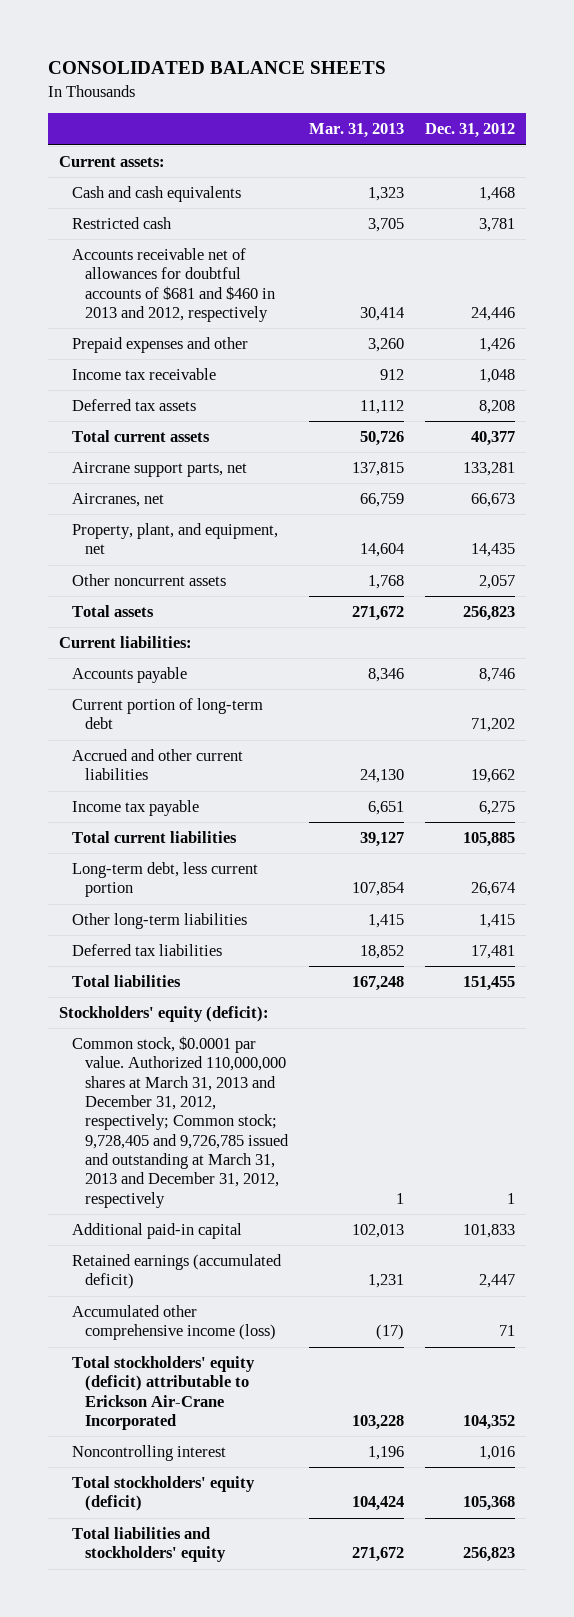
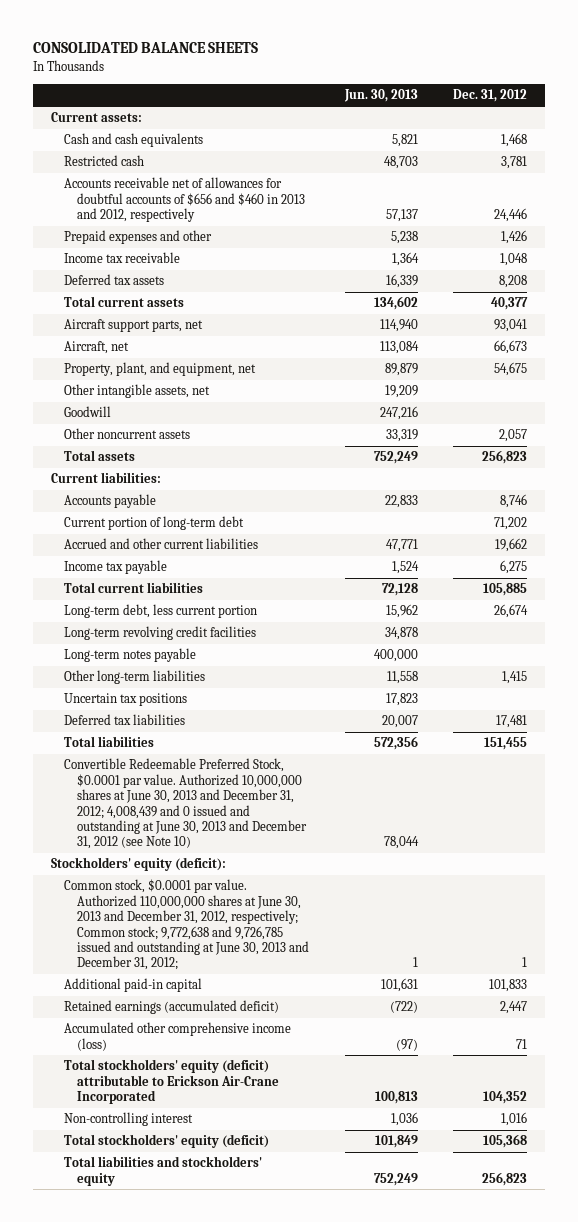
[309,123,405,139] Mar. 31, 2013 -> none
none -> [343,89,418,103] Jun. 30, 2013
[72,248,276,323] Accounts receivable net of allowances for doubtful accounts of $681 and $460 in 2013 and 2012, respectively -> [64,177,306,223] Accounts receivable net of allowances for doubtful accounts of $656 and $460 in 2013 and 2012, respectively
[72,462,248,478] Aircrane support parts, net -> [64,319,204,333] Aircraft support parts, net
[463,462,516,477] 133,281 -> [494,319,528,333] 93,041
[72,493,165,508] Aircranes, net -> [64,341,130,355] Aircraft, net
[471,543,516,558] 14,435 -> [494,362,528,377] 54,675
none -> [64,384,211,399] Other intangible assets, net
none -> [64,406,112,418] Goodwill
none -> [64,626,257,641] Long-term revolving credit facilities
none -> [64,648,197,663] Long-term notes payable
none -> [64,693,188,707] Uncertain tax positions
none -> [64,758,308,850] Convertible Redeemable Preferred Stock, $0.0001 par value. Authorized 10,000,000 shares at June 30, 2013 and December 31, 2012; 4,008,439 and 0 issued and outstanding at June 30, 2013 and December 31, 2012 (see Note 10)
[72,1036,290,1208] Common stock, $0.0001 par value. Authorized 110,000,000 shares at March 31, 2013 and December 31, 2012, respectively; Common stock; 9,728,405 and 9,726,785 issued and outstanding at March 31, 2013 and December 31, 2012, respectively -> [64,879,310,971] Common stock, $0.0001 par value. Authorized 110,000,000 shares at June 30, 2013 and December 31, 2012, respectively; Common stock; 9,772,638 and 9,726,785 issued and outstanding at June 30, 2013 and December 31, 2012;
[72,1445,227,1462] Noncontrolling interest -> [64,1112,194,1127] Non-controlling interest

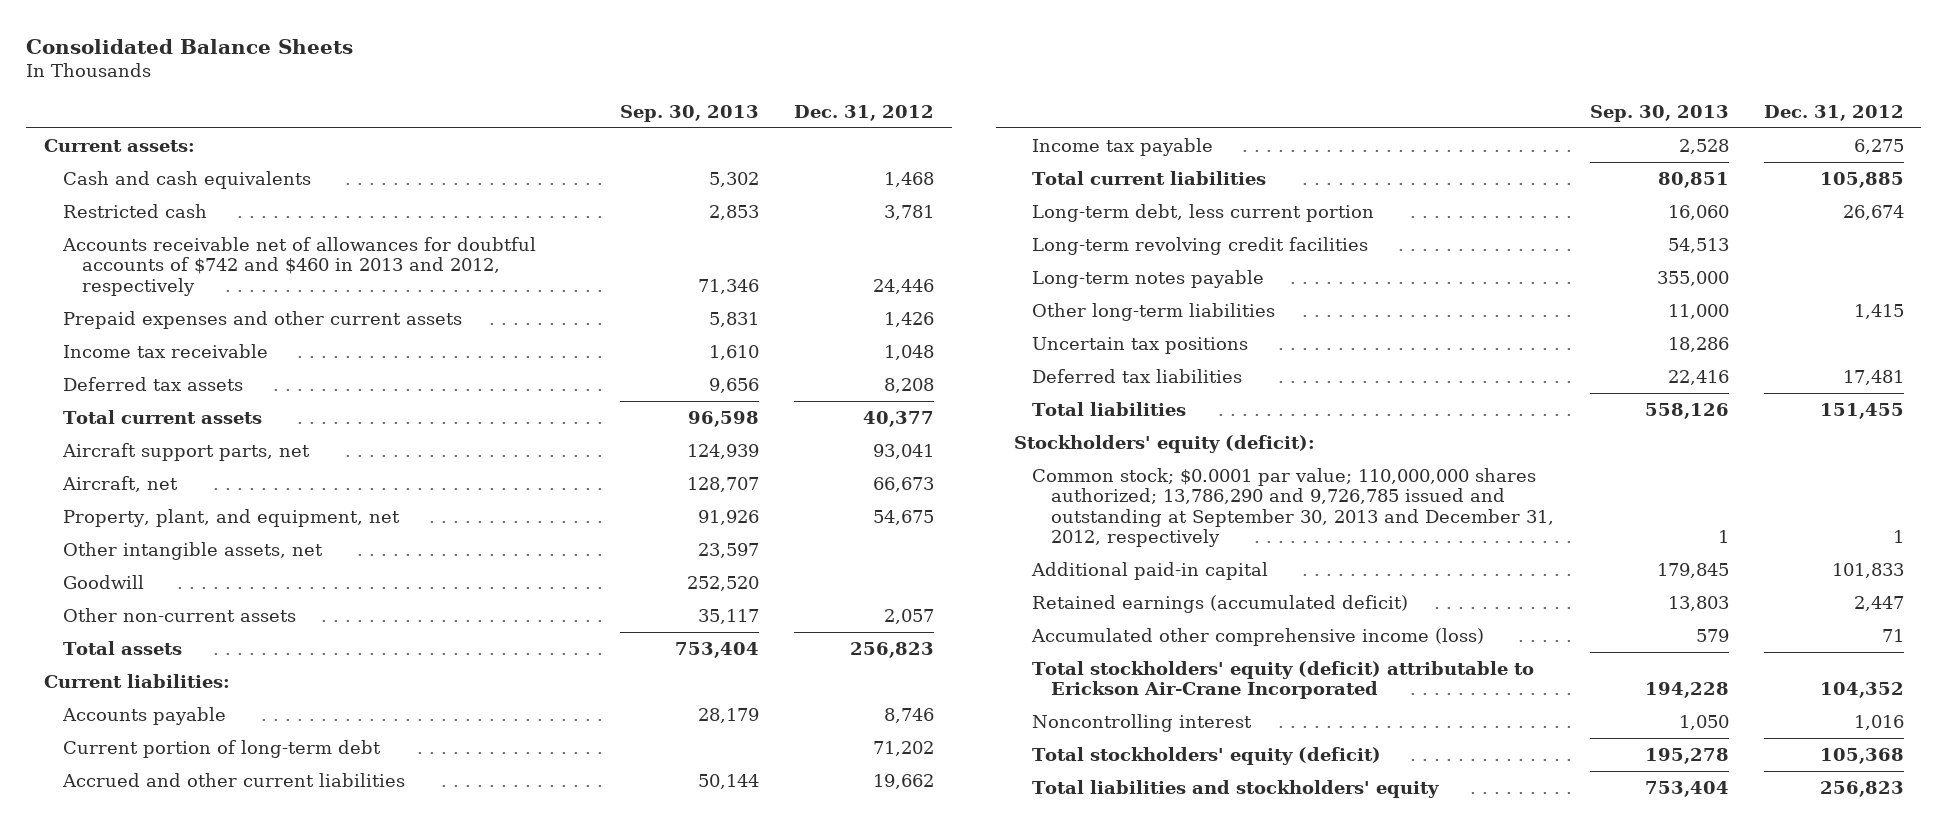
[33,42,259,54] CONSOLIDATED BALANCE SHEETS -> [26,38,354,54] Consolidated Balance Sheets
[343,89,418,103] Jun. 30, 2013 -> none
none -> [620,104,760,122] Sep. 30, 2013
[64,177,306,223] Accounts receivable net of allowances for doubtful accounts of $656 and $460 in 2013 and 2012, respectively -> [62,236,537,296] Accounts receivable net of allowances for doubtful accounts of $742 and $460 in 2013 and 2012, respectively
[64,230,213,245] Prepaid expenses and other -> [63,310,463,329] Prepaid expenses and other current assets
[64,428,191,440] Other noncurrent assets -> [63,607,297,622] Other non-current assets
[64,758,308,850] Convertible Redeemable Preferred Stock, $0.0001 par value. Authorized 10,000,000 shares at June 30, 2013 and December 31, 2012; 4,008,439 and 0 issued and outstanding at June 30, 2013 and December 31, 2012 (see Note 10) -> none
[64,879,310,971] Common stock, $0.0001 par value. Authorized 110,000,000 shares at June 30, 2013 and December 31, 2012, respectively; Common stock; 9,772,638 and 9,726,785 issued and outstanding at June 30, 2013 and December 31, 2012; -> [1032,467,1555,548] Common stock; $0.0001 par value; 110,000,000 shares authorized; 13,786,290 and 9,726,785 issued and outstanding at September 30, 2013 and December 31, 2012, respectively
[64,1112,194,1127] Non-controlling interest -> [1032,713,1253,732] Noncontrolling interest

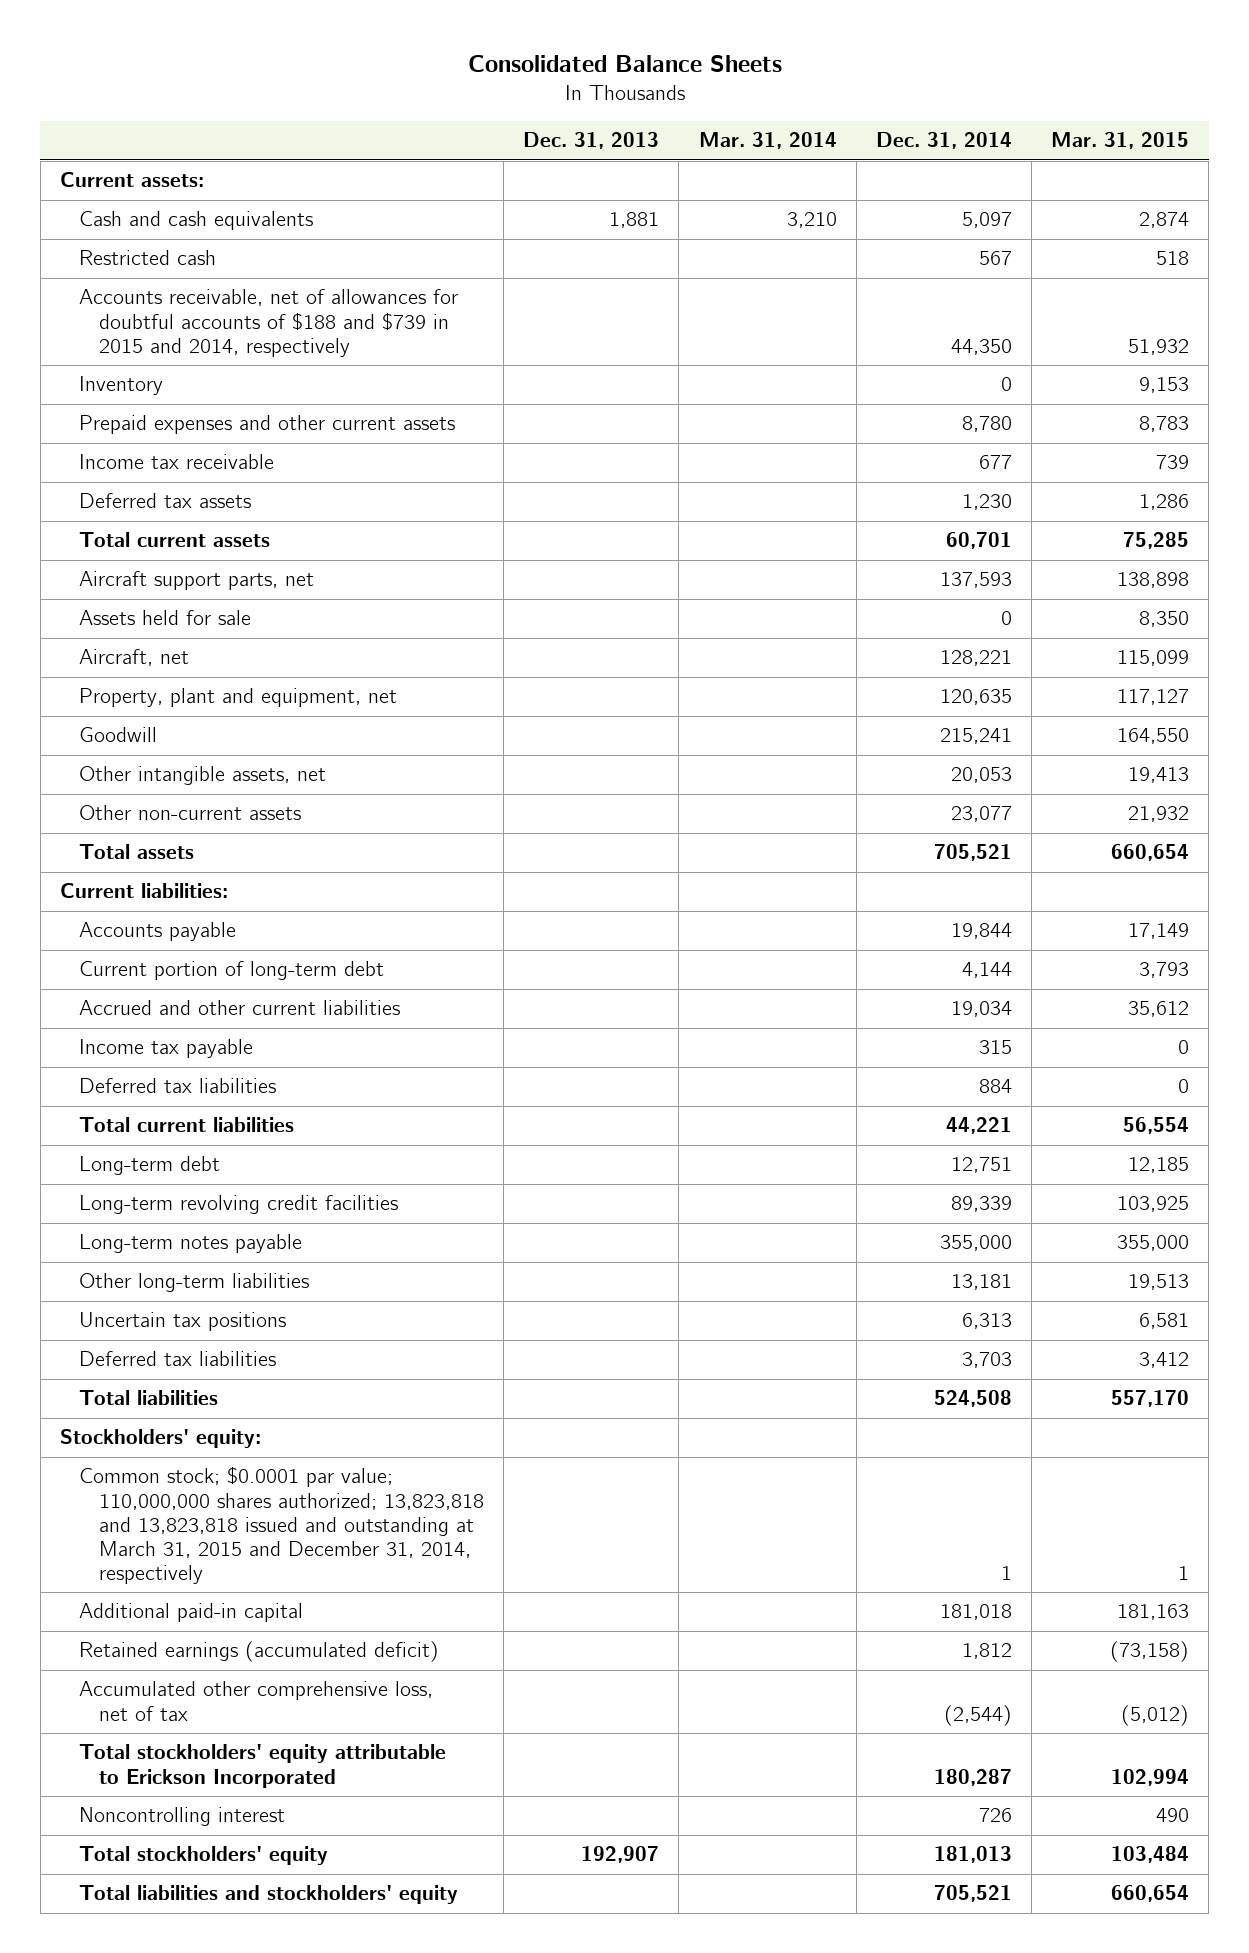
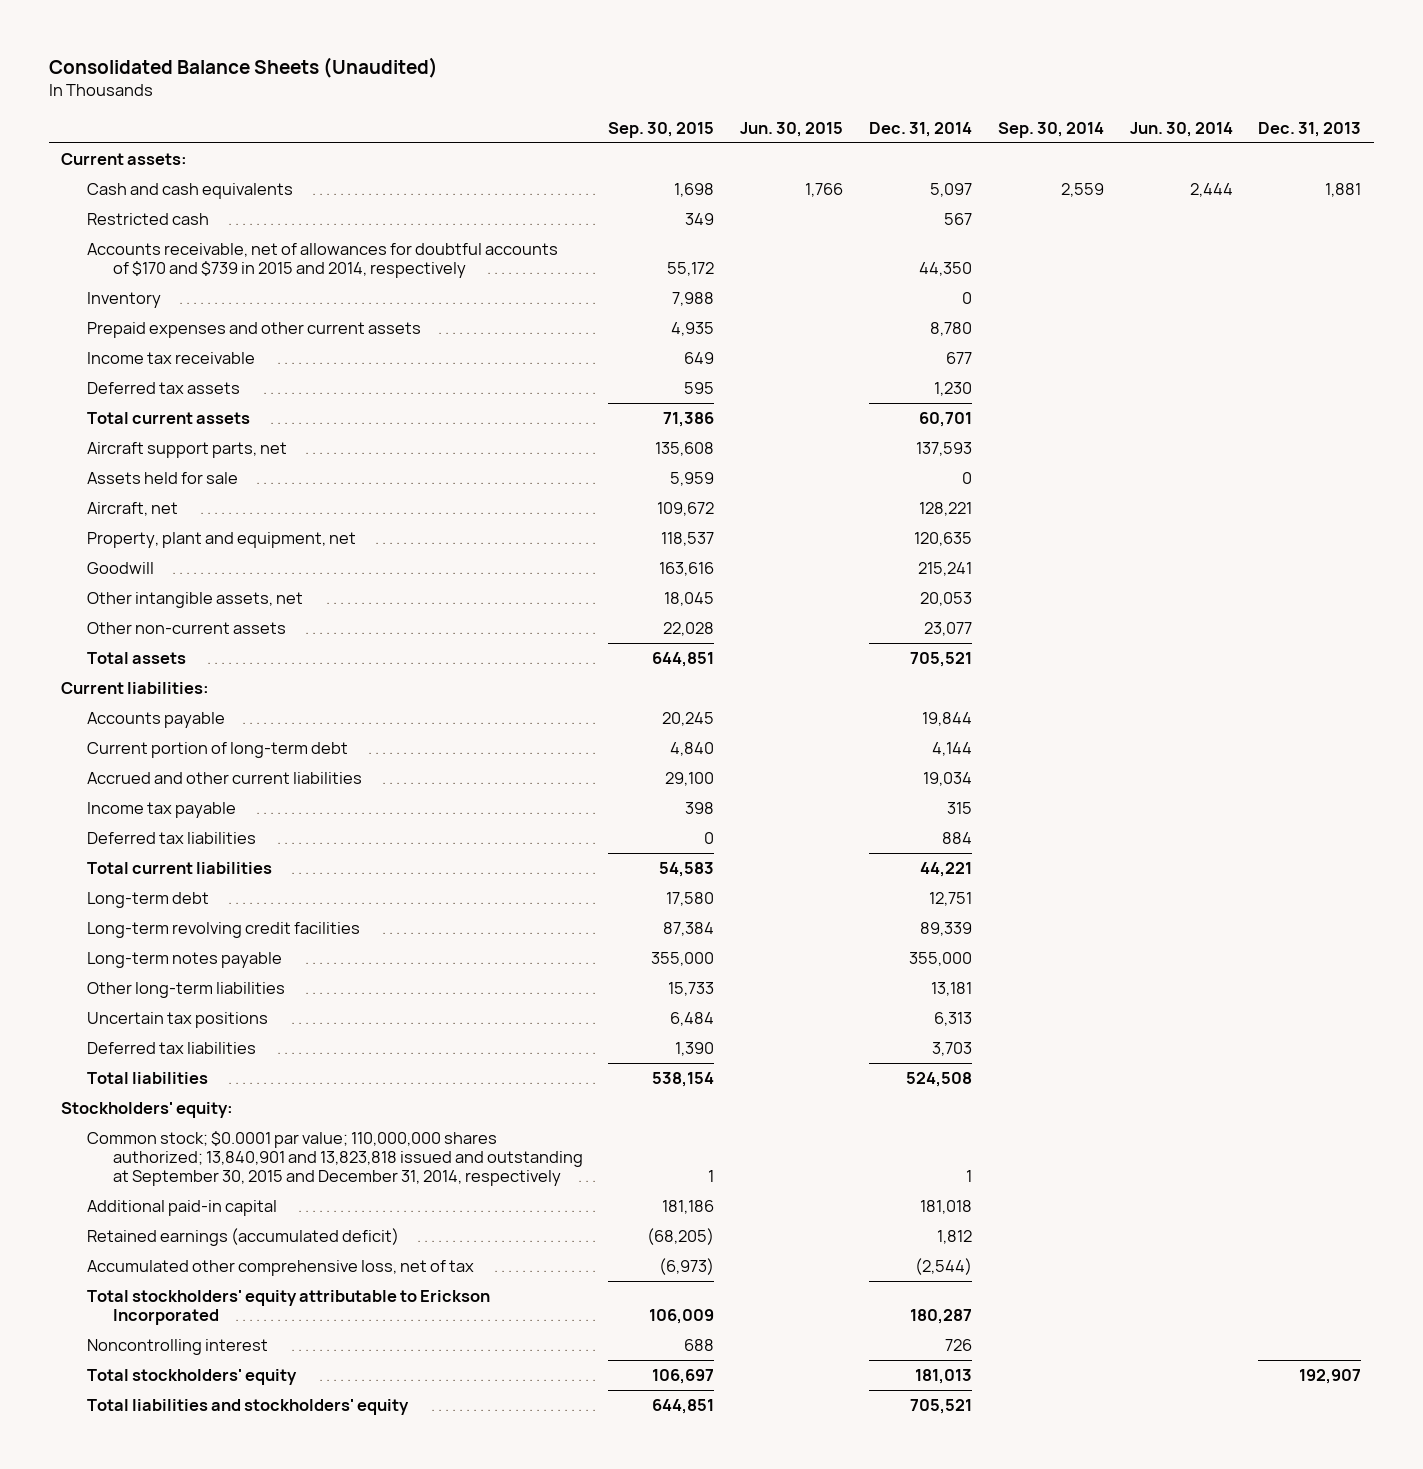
[467,55,782,73] Consolidated Balance Sheets -> [48,57,438,79] Consolidated Balance Sheets (Unaudited)
[698,132,837,150] Mar. 31, 2014 -> none
[1051,132,1190,150] Mar. 31, 2015 -> none
none -> [608,121,715,138] Sep. 30, 2015
none -> [740,121,844,137] Jun. 30, 2015
none -> [997,121,1104,138] Sep. 30, 2014
none -> [1129,121,1233,137] Jun. 30, 2014
[79,289,459,357] Accounts receivable, net of allowances for doubtful accounts of $188 and $739 in 2015 and 2014, respectively -> [87,242,559,279] Accounts receivable, net of allowances for doubtful accounts of $170 and $739 in 2015 and 2014, respectively
[79,1466,484,1584] Common stock; $0.0001 par value; 110,000,000 shares authorized; 13,823,818 and 13,823,818 issued and outstanding at March 31, 2015 and December 31, 2014, respectively -> [87,1130,583,1187] Common stock; $0.0001 par value; 110,000,000 shares authorized; 13,840,901 and 13,823,818 issued and outstanding at September 30, 2015 and December 31, 2014, respectively

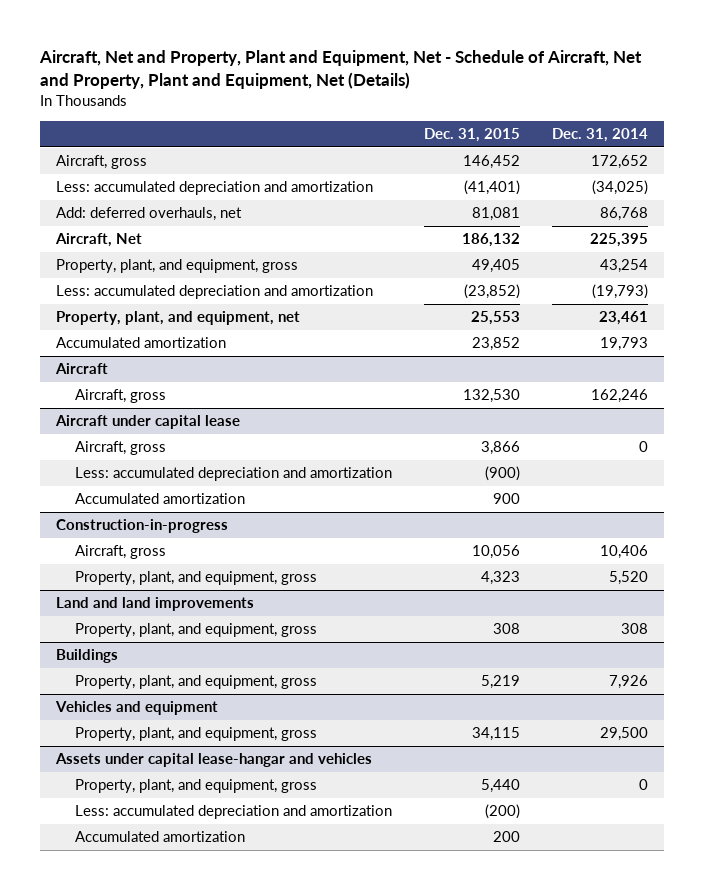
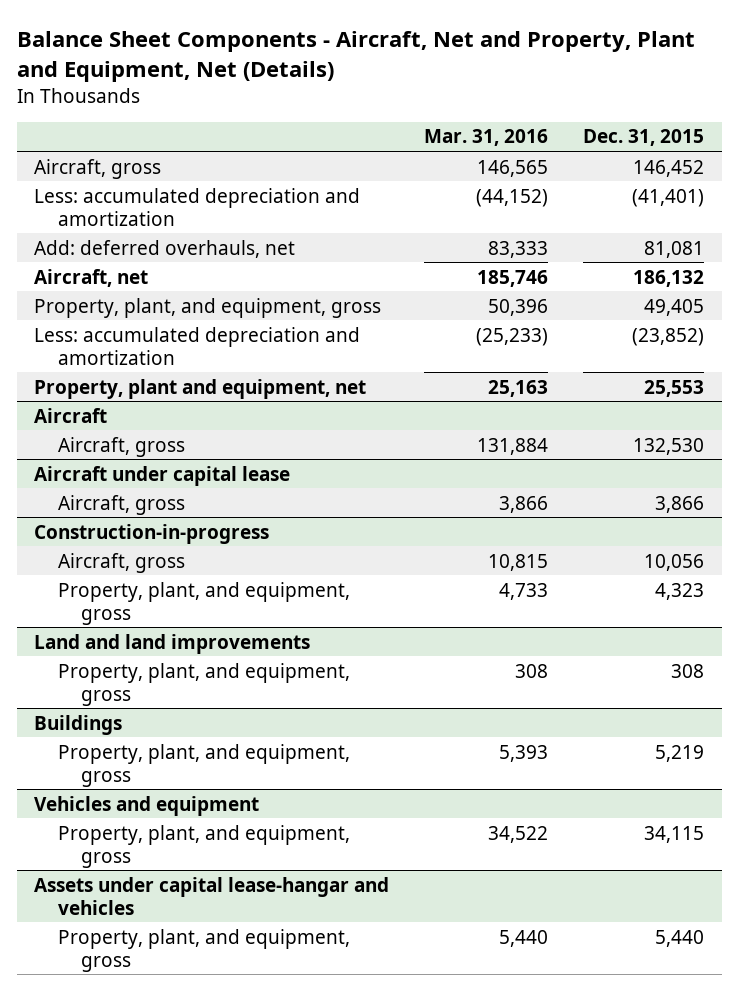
[38,50,642,90] Aircraft, Net and Property, Plant and Equipment, Net - Schedule of Aircraft, Net and Property, Plant and Equipment, Net (Details) -> [16,30,695,82] Balance Sheet Components - Aircraft, Net and Property, Plant and Equipment, Net (Details)
[551,128,648,143] Dec. 31, 2014 -> none
none -> [424,129,549,147] Mar. 31, 2016
[54,233,142,248] Aircraft, Net -> [34,268,149,287] Aircraft, net
[55,337,226,349] Accumulated amortization -> none
[55,311,300,326] Property, plant, and equipment, net -> [34,378,367,399] Property, plant and equipment, net
[74,467,392,482] Less: accumulated depreciation and amortization -> none
[74,493,245,505] Accumulated amortization -> none
[74,805,392,820] Less: accumulated depreciation and amortization -> none
[74,831,245,843] Accumulated amortization -> none

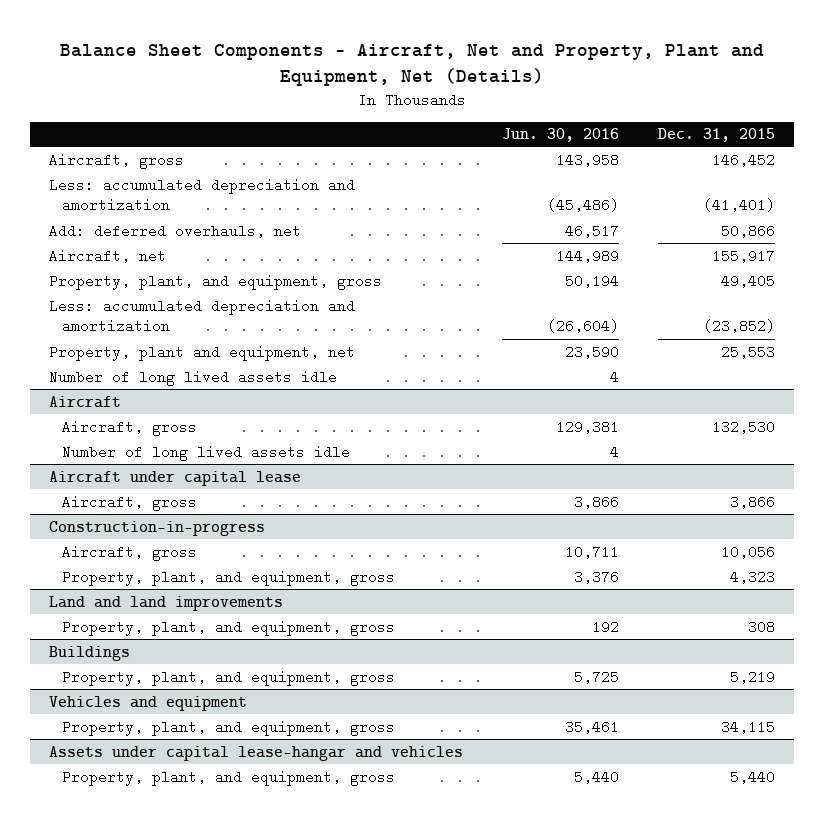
[424,129,549,147] Mar. 31, 2016 -> none
none -> [502,128,620,143] Jun. 30, 2016
[644,240,705,258] 81,081 -> [720,223,775,238] 50,866
[633,269,705,287] 186,132 -> [711,248,775,263] 155,917
none -> [49,369,338,386] Number of long lived assets idle
none -> [61,444,350,461] Number of long lived assets idle

